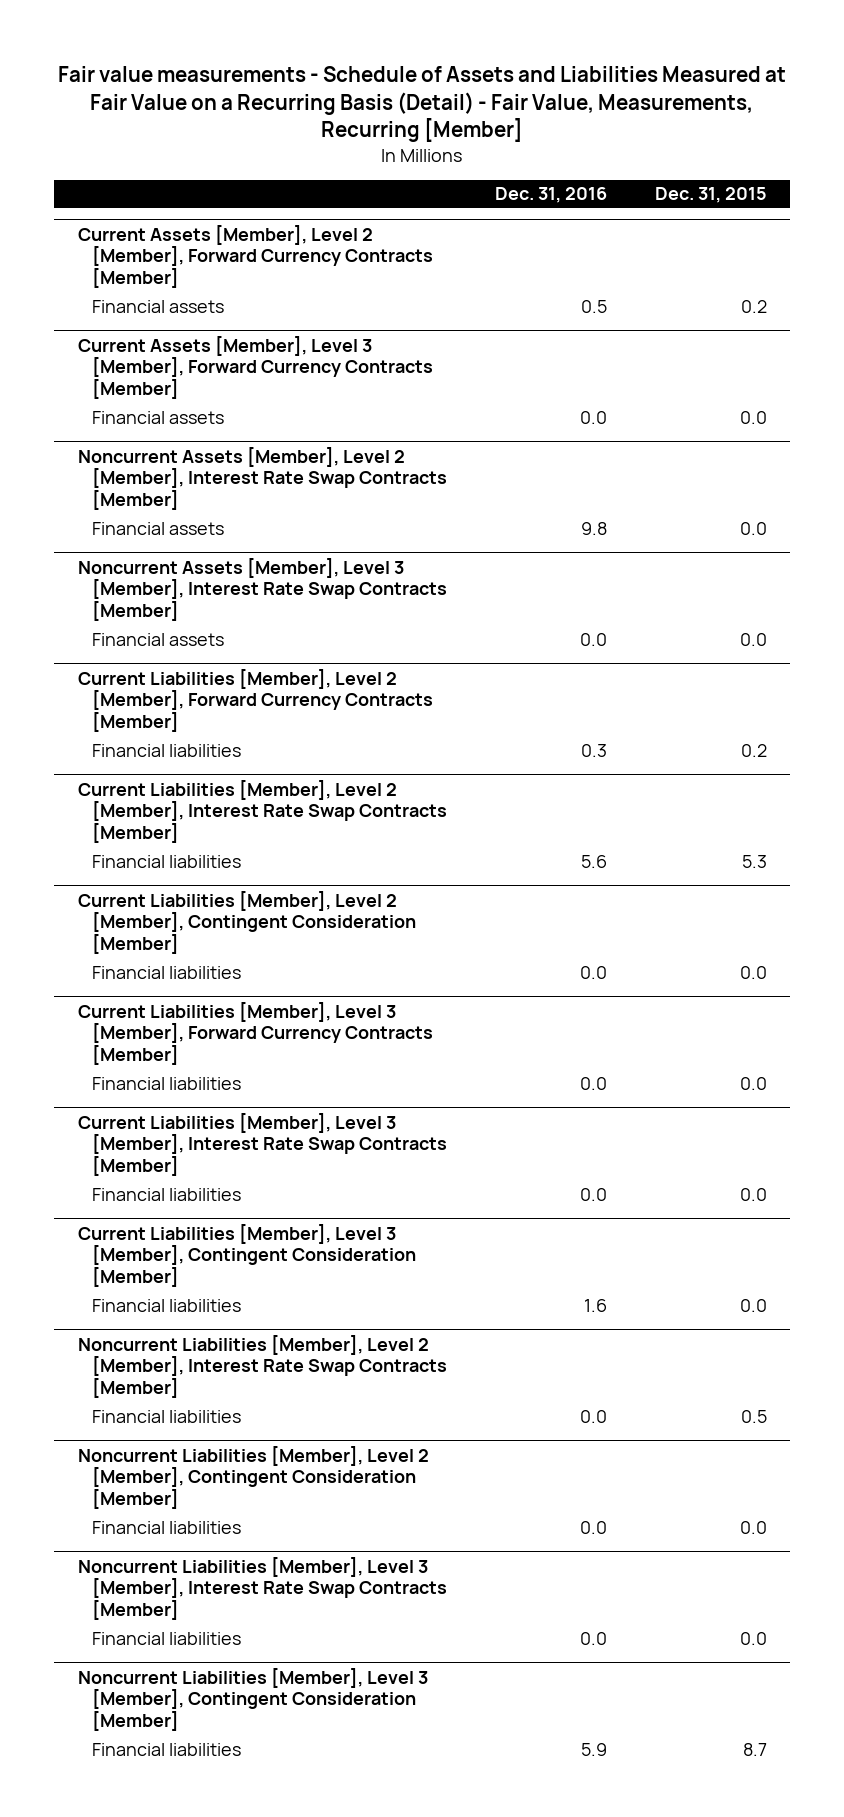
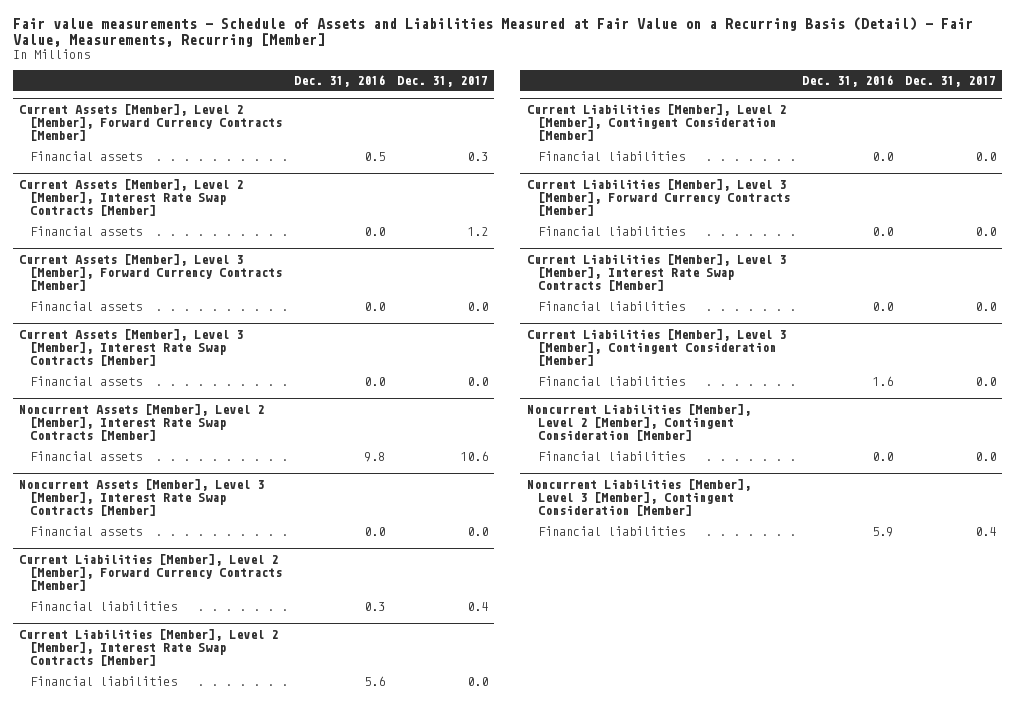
[654,187,767,204] Dec. 31, 2015 -> none
none -> [397,75,489,87] Dec. 31, 2017
none -> [18,178,243,217] Current Assets [Member], Level 2 [Member], Interest Rate Swap Contracts [Member]
none -> [30,226,143,237] Financial assets
none -> [18,328,243,367] Current Assets [Member], Level 3 [Member], Interest Rate Swap Contracts [Member]
none -> [30,376,143,387] Financial assets
[77,1334,448,1399] Noncurrent Liabilities [Member], Level 2 [Member], Interest Rate Swap Contracts [Member] -> none
[92,1409,242,1423] Financial liabilities -> none
[77,1556,448,1621] Noncurrent Liabilities [Member], Level 3 [Member], Interest Rate Swap Contracts [Member] -> none
[92,1631,242,1645] Financial liabilities -> none

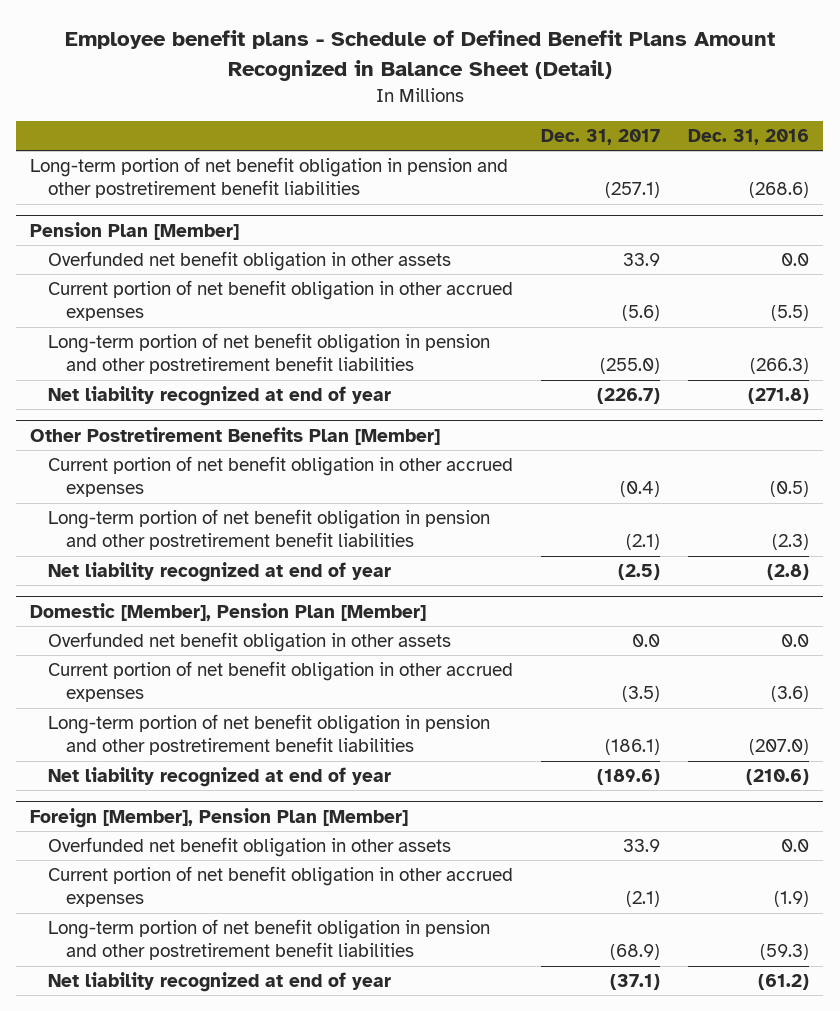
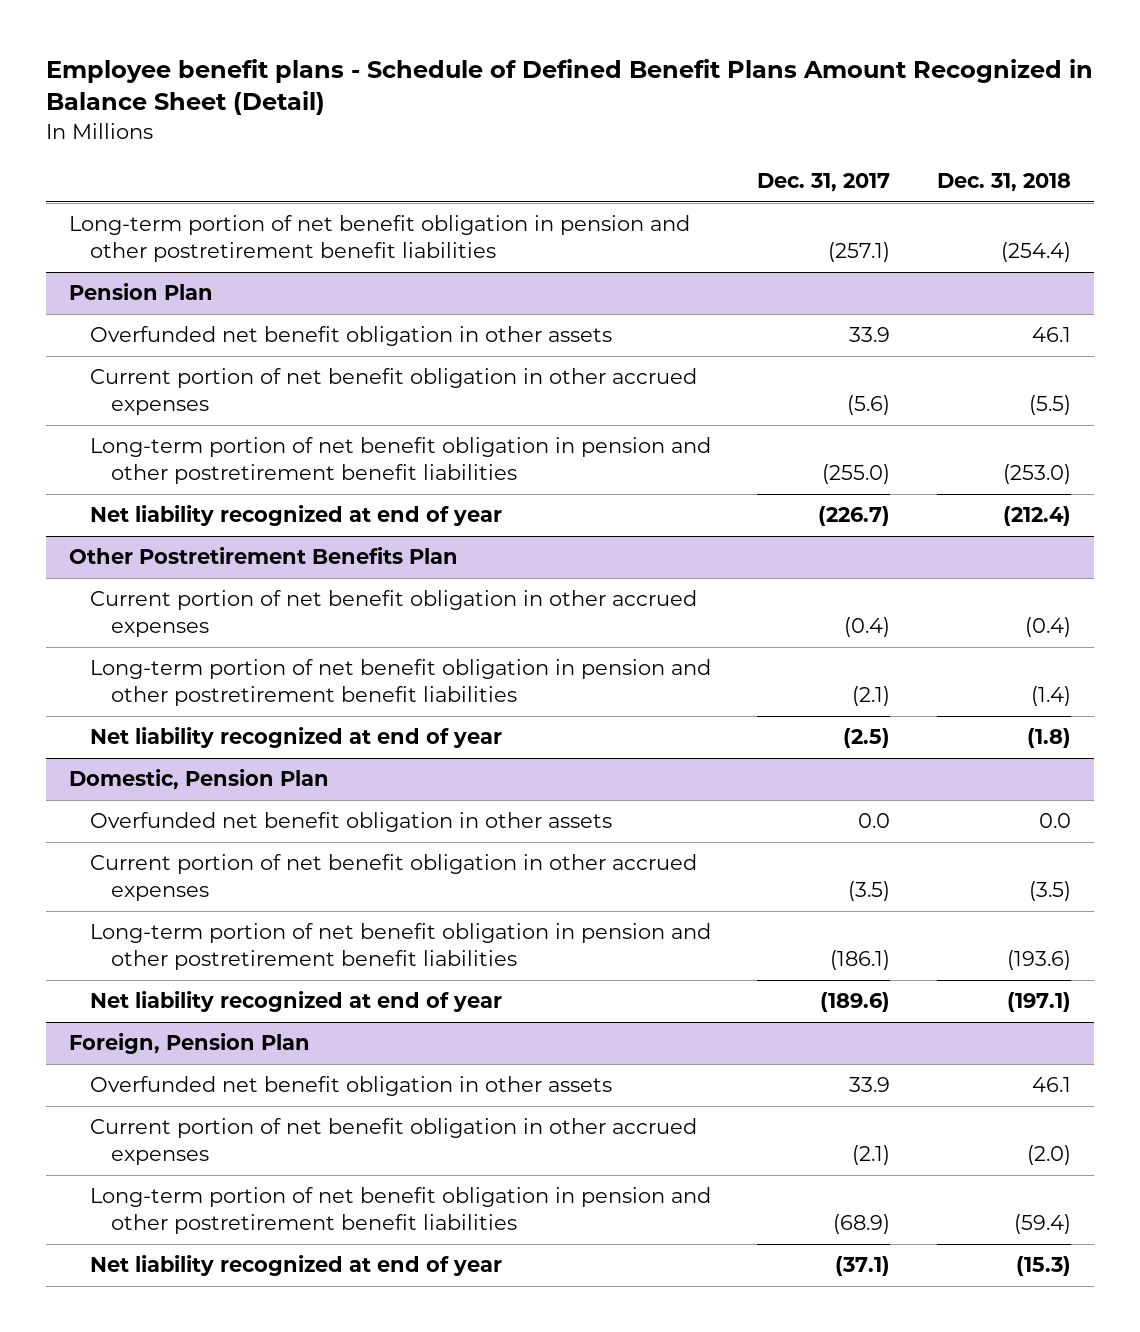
[688,128,810,145] Dec. 31, 2016 -> none
none -> [937,172,1072,192] Dec. 31, 2018
[30,221,240,240] Pension Plan [Member] -> [68,283,213,301] Pension Plan
[30,426,441,445] Other Postretirement Benefits Plan [Member] -> [68,547,458,565] Other Postretirement Benefits Plan
[30,602,427,621] Domestic [Member], Pension Plan [Member] -> [68,769,329,791] Domestic, Pension Plan
[30,807,409,828] Foreign [Member], Pension Plan [Member] -> [68,1033,310,1055] Foreign, Pension Plan

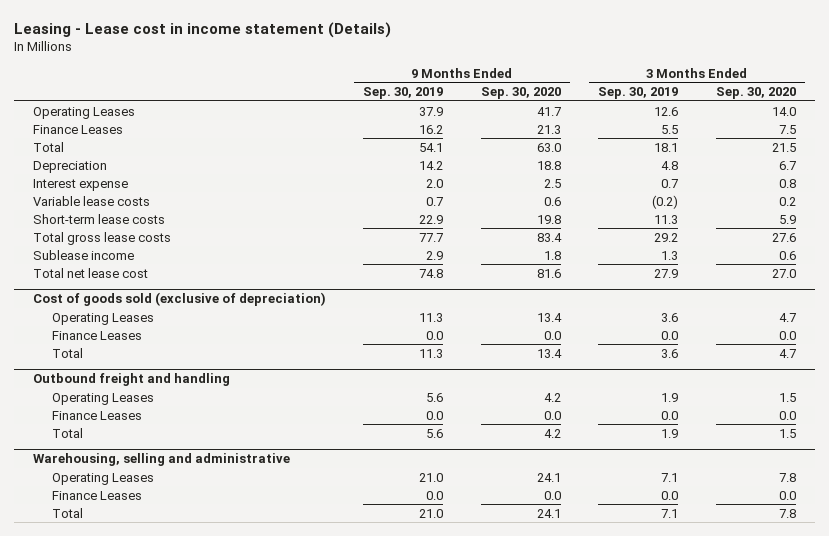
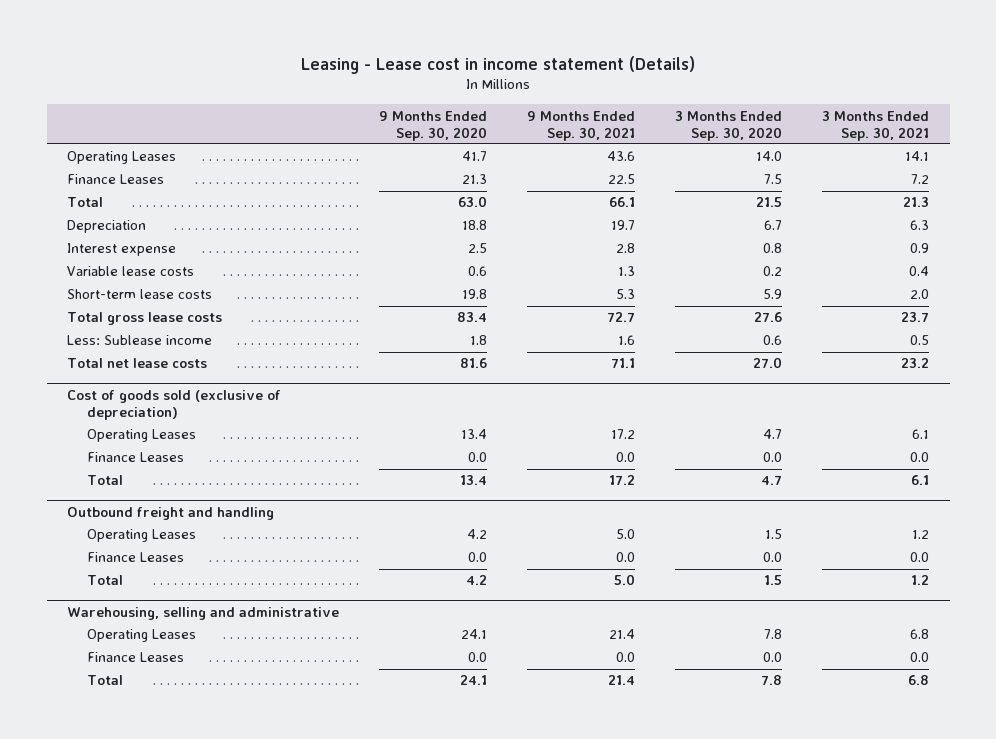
[363,87,444,100] Sep. 30, 2019 -> none
[598,87,679,100] Sep. 30, 2019 -> none
none -> [527,110,636,141] 9 Months Ended Sep. 30, 2021
none -> [822,110,930,141] 3 Months Ended Sep. 30, 2021
[32,249,134,260] Sublease income -> [66,335,212,346] Less: Sublease income
[32,267,148,278] Total net lease cost -> [66,358,207,369] Total net lease costs

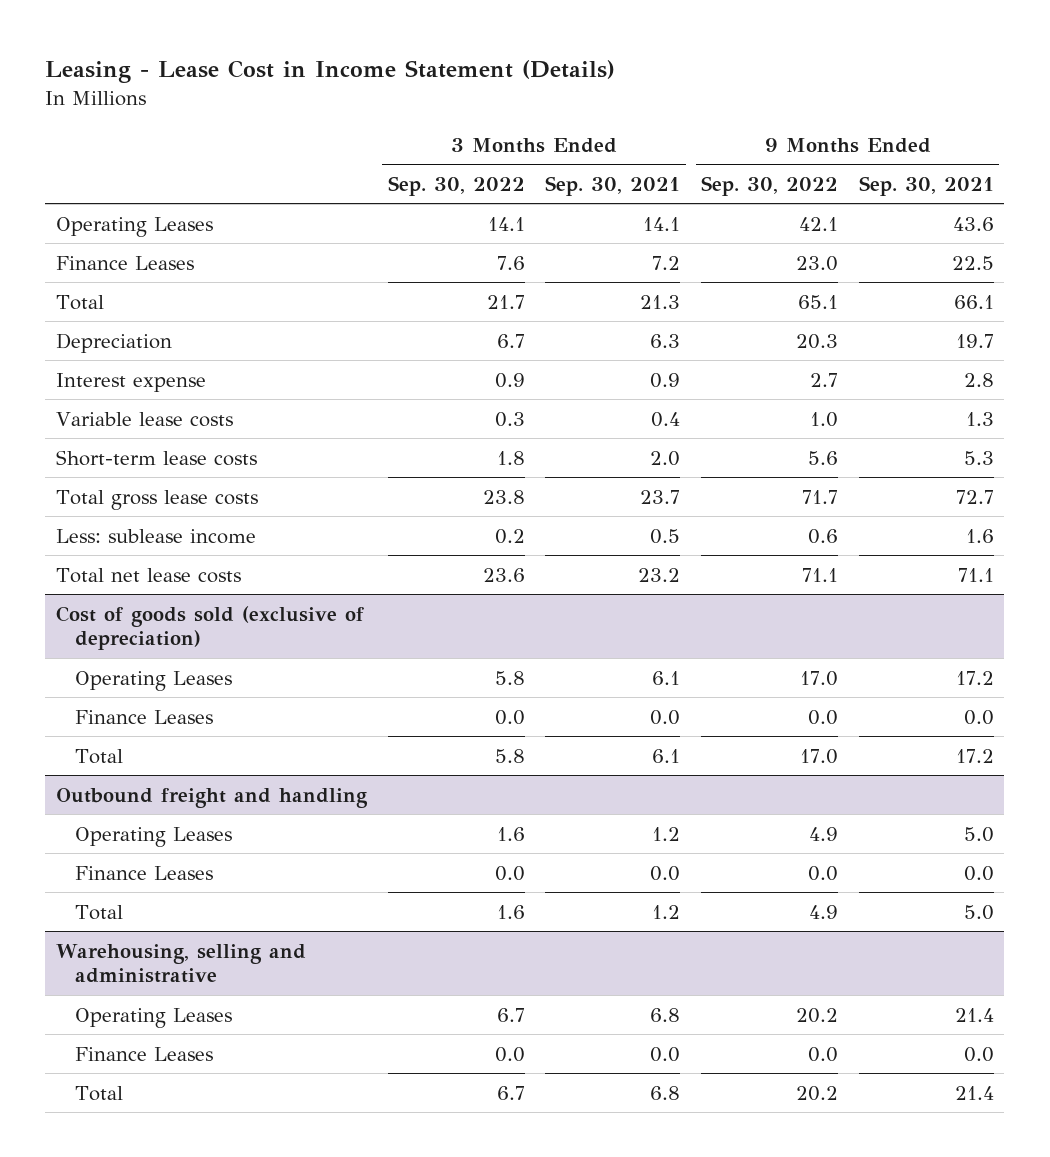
[301,55,696,74] Leasing - Lease cost in income statement (Details) -> [45,60,616,84] Leasing - Lease Cost in Income Statement (Details)
[378,110,487,141] 9 Months Ended Sep. 30, 2020 -> none
[675,110,783,141] 3 Months Ended Sep. 30, 2020 -> none
none -> [387,175,525,196] Sep. 30, 2022
none -> [701,175,839,196] Sep. 30, 2022
[66,335,212,346] Less: Sublease income -> [55,528,256,544] Less: sublease income

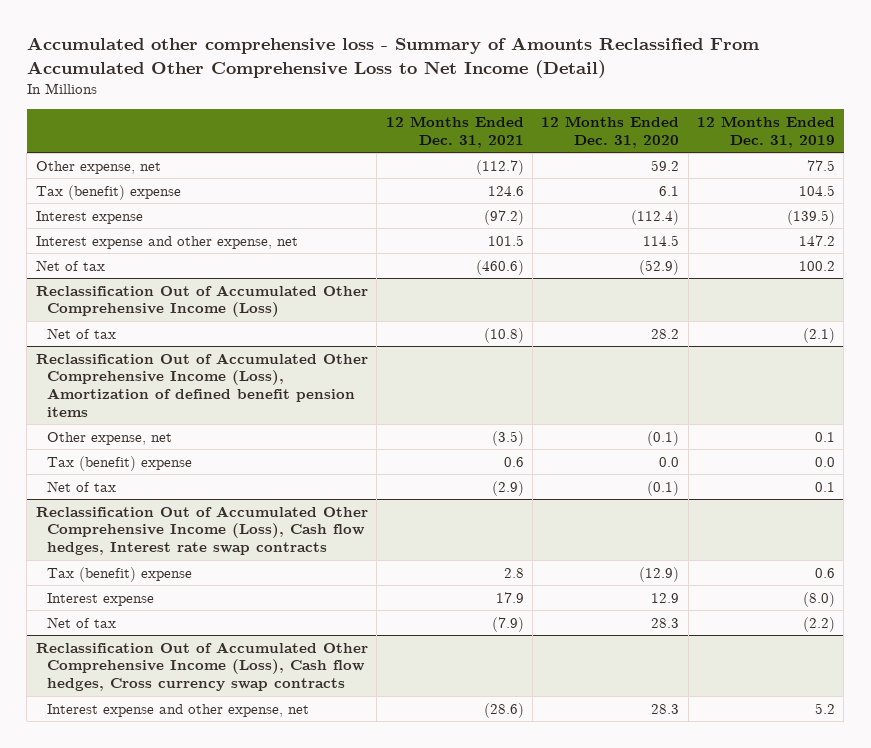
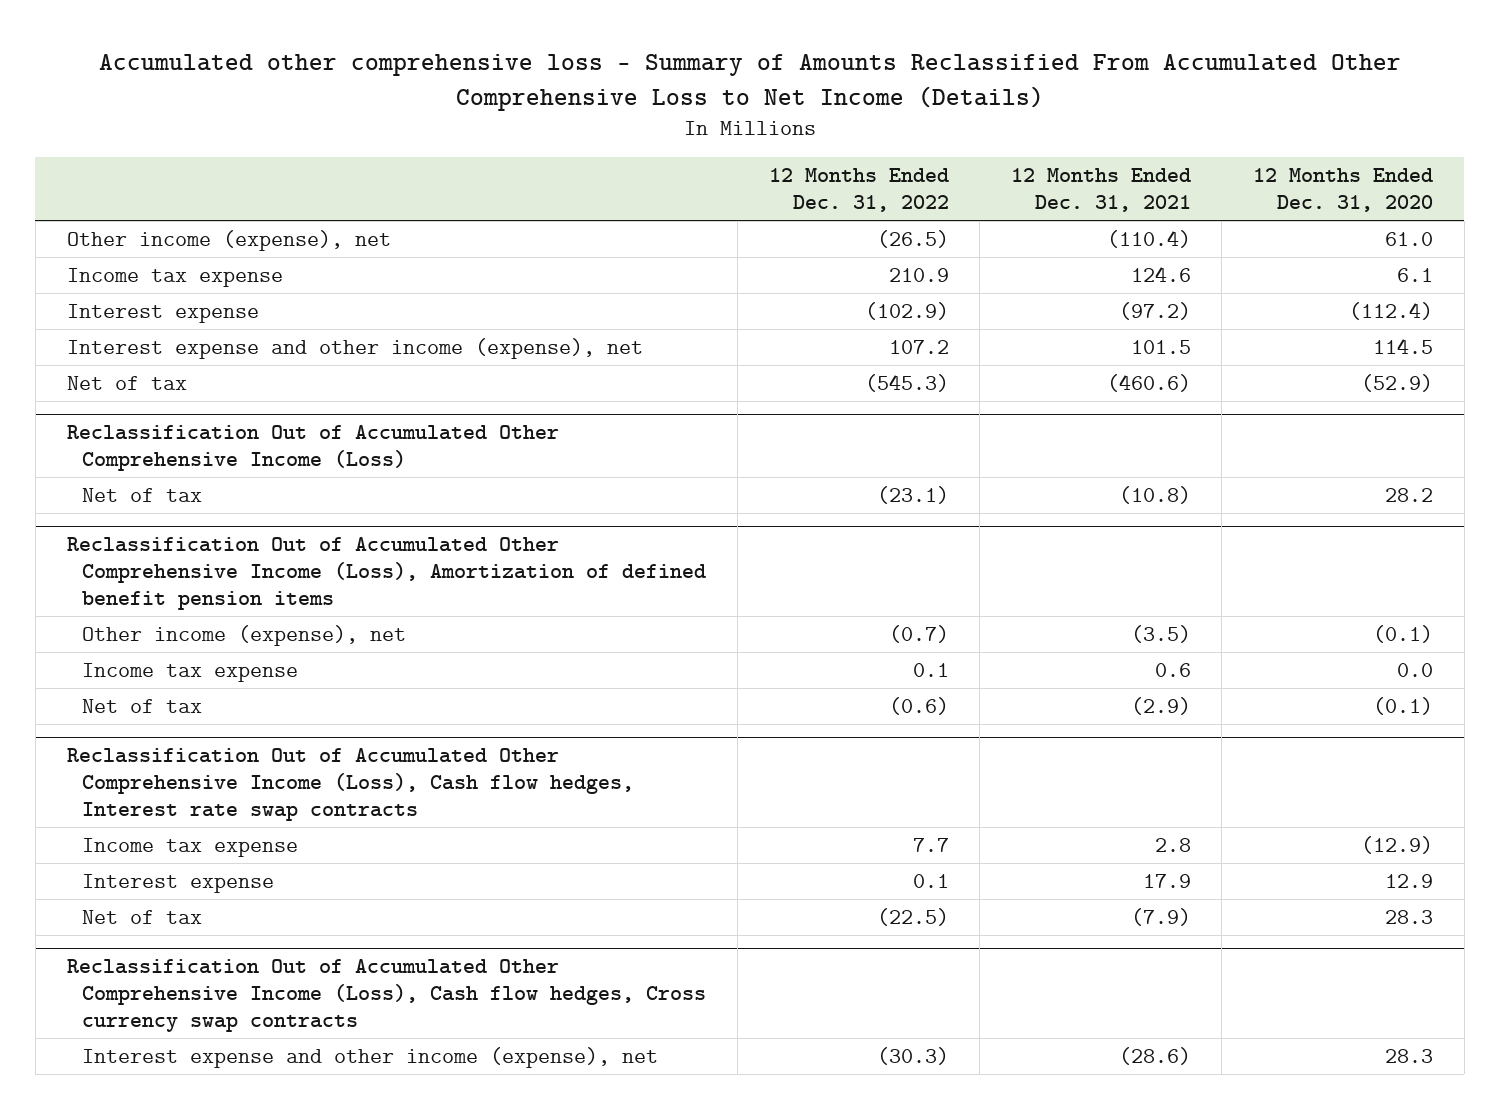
[26,37,759,78] Accumulated other comprehensive loss - Summary of Amounts Reclassified From Accumulated Other Comprehensive Loss to Net Income (Detail) -> [98,54,1401,111] Accumulated other comprehensive loss - Summary of Amounts Reclassified From Accumulated Other Comprehensive Loss to Net Income (Details)
[697,116,836,148] 12 Months Ended Dec. 31, 2019 -> none
none -> [768,168,949,213] 12 Months Ended Dec. 31, 2022
[35,160,161,174] Other expense, net -> [66,229,391,251] Other income (expense), net
[475,159,524,175] (112.7) -> [1106,229,1191,248] (110.4)
[651,159,680,171] 59.2 -> [1385,231,1434,246] 61.0
[35,184,181,200] Tax (benefit) expense -> [66,267,283,287] Income tax expense
[35,235,298,249] Interest expense and other expense, net -> [66,337,643,359] Interest expense and other income (expense), net
[46,431,172,445] Other expense, net -> [82,624,407,646] Other income (expense), net
[46,455,192,471] Tax (benefit) expense -> [82,662,299,682] Income tax expense
[46,566,192,582] Tax (benefit) expense -> [82,837,299,857] Income tax expense
[46,703,309,717] Interest expense and other expense, net -> [82,1046,659,1068] Interest expense and other income (expense), net

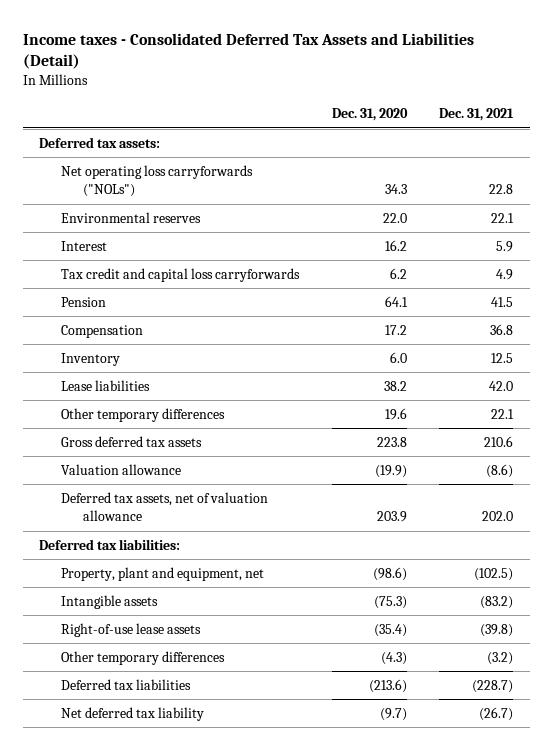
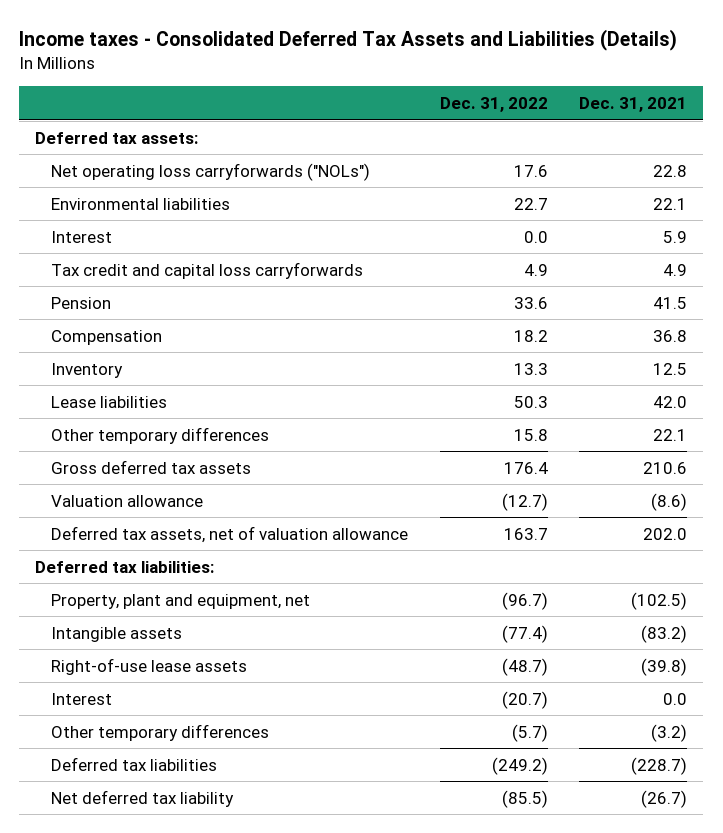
[23,32,475,70] Income taxes - Consolidated Deferred Tax Assets and Liabilities (Detail) -> [19,29,678,52] Income taxes - Consolidated Deferred Tax Assets and Liabilities (Details)
[331,108,408,122] Dec. 31, 2020 -> none
none -> [439,97,548,113] Dec. 31, 2022
[61,211,202,223] Environmental reserves -> [51,197,231,210] Environmental liabilities
none -> [51,692,113,705] Interest

